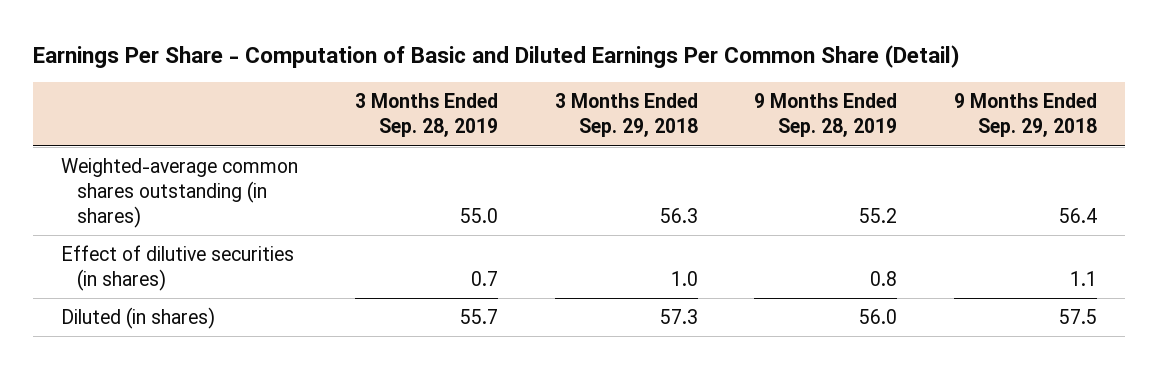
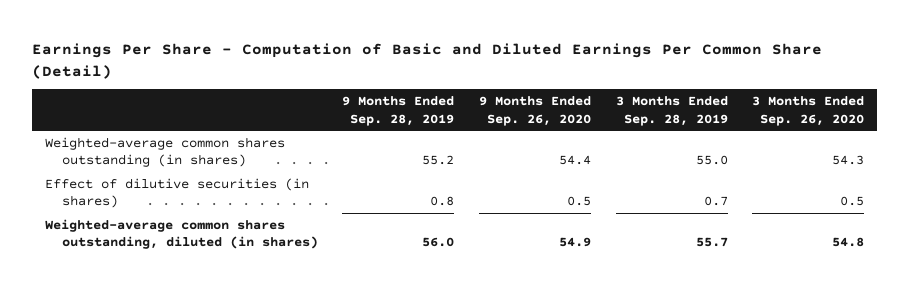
[554,93,698,138] 3 Months Ended Sep. 29, 2018 -> none
[954,93,1098,138] 9 Months Ended Sep. 29, 2018 -> none
none -> [478,96,591,126] 9 Months Ended Sep. 26, 2020
none -> [752,96,865,126] 3 Months Ended Sep. 26, 2020
[61,307,216,330] Diluted (in shares) -> [44,218,318,250] Weighted-average common shares outstanding, diluted (in shares)

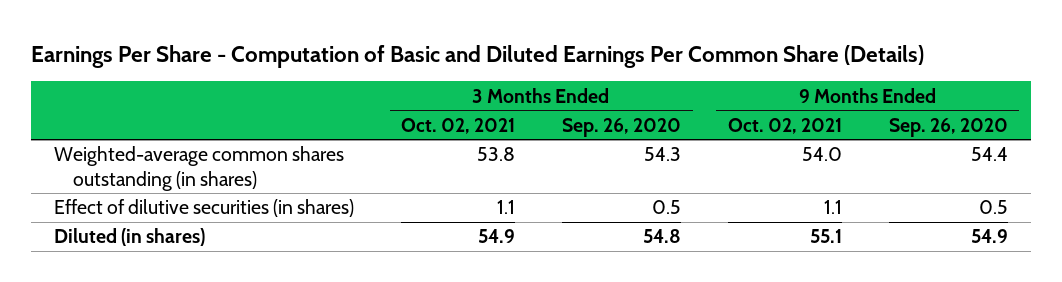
[32,42,823,79] Earnings Per Share - Computation of Basic and Diluted Earnings Per Common Share (Detail) -> [31,44,925,68] Earnings Per Share - Computation of Basic and Diluted Earnings Per Common Share (Details)
[342,96,455,126] 9 Months Ended Sep. 28, 2019 -> none
[615,96,728,126] 3 Months Ended Sep. 28, 2019 -> none
none -> [401,117,516,134] Oct. 02, 2021
none -> [727,117,842,134] Oct. 02, 2021
[44,218,318,250] Weighted-average common shares outstanding, diluted (in shares) -> [54,228,206,247] Diluted (in shares)

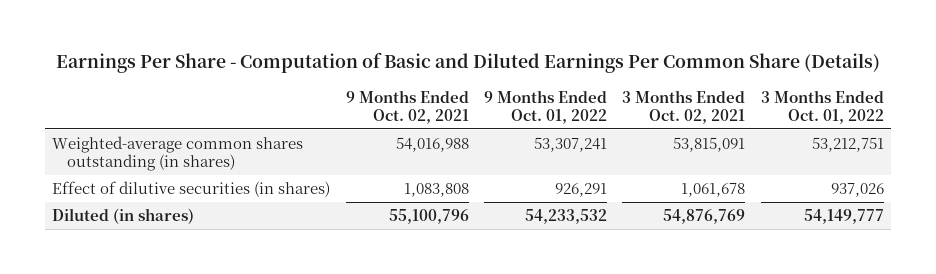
[562,117,682,137] Sep. 26, 2020 -> none
[888,117,1008,137] Sep. 26, 2020 -> none
none -> [483,89,607,124] 9 Months Ended Oct. 01, 2022
none -> [760,89,884,124] 3 Months Ended Oct. 01, 2022
[477,147,516,162] 53.8 -> [673,137,746,153] 53,815,091
[801,147,842,162] 54.0 -> [395,137,469,153] 54,016,988
[497,200,516,215] 1.1 -> [681,183,746,198] 1,061,678
[823,200,842,215] 1.1 -> [403,183,469,198] 1,083,808
[478,229,516,244] 54.9 -> [663,209,746,225] 54,876,769
[809,229,842,244] 55.1 -> [388,209,469,225] 55,100,796

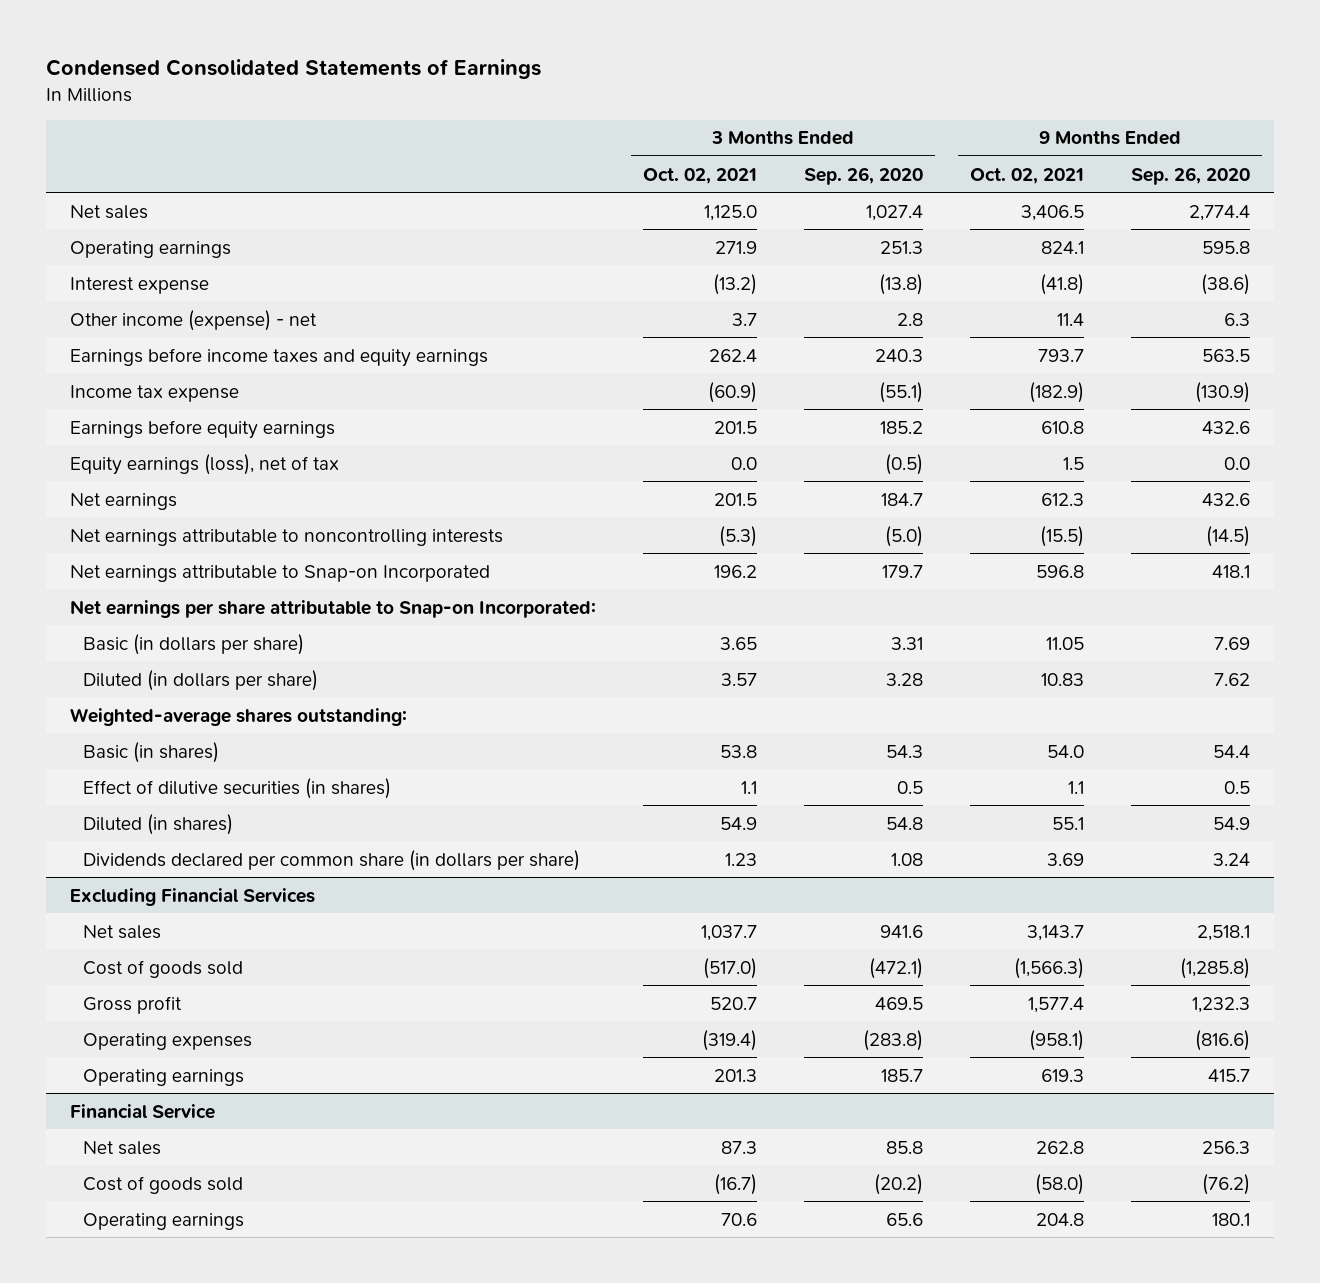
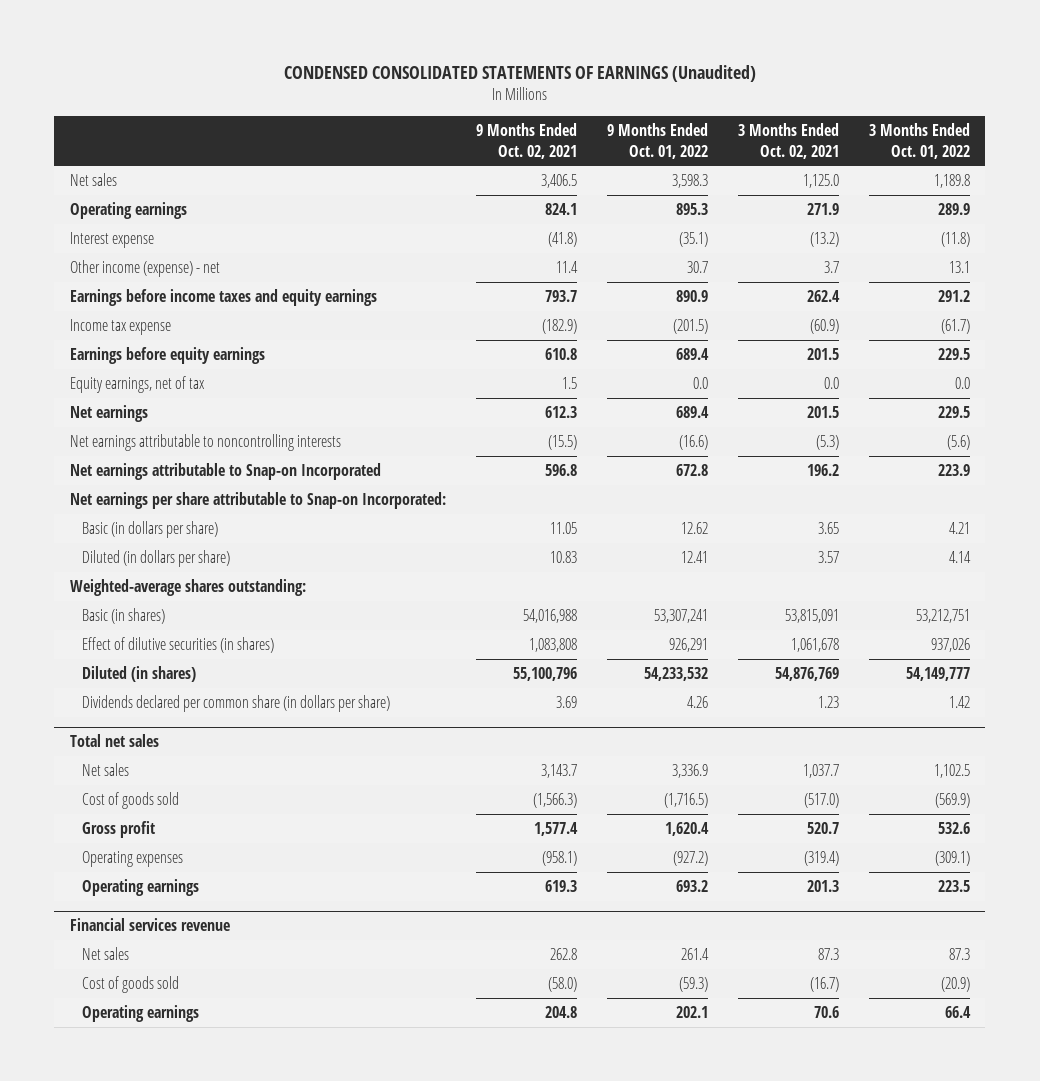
[46,59,542,80] Condensed Consolidated Statements of Earnings -> [283,65,756,83] CONDENSED CONSOLIDATED STATEMENTS OF EARNINGS (Unaudited)
[803,166,923,185] Sep. 26, 2020 -> none
[1131,166,1251,185] Sep. 26, 2020 -> none
none -> [606,123,708,159] 9 Months Ended Oct. 01, 2022
none -> [869,123,971,159] 3 Months Ended Oct. 01, 2022
[69,453,339,475] Equity earnings (loss), net of tax -> [69,376,205,394] Equity earnings, net of tax
[719,744,757,758] 53.8 -> [784,609,839,624] 53,815,091
[1047,744,1085,758] 54.0 -> [522,609,577,624] 54,016,988
[740,780,757,794] 1.1 -> [790,638,839,653] 1,061,678
[1068,780,1085,794] 1.1 -> [528,638,577,653] 1,083,808
[719,816,757,830] 54.9 -> [774,667,839,682] 54,876,769
[1052,816,1085,830] 55.1 -> [512,667,577,682] 55,100,796
[69,887,315,906] Excluding Financial Services -> [69,734,159,748] Total net sales
[69,1103,215,1119] Financial Service -> [69,918,230,932] Financial services revenue

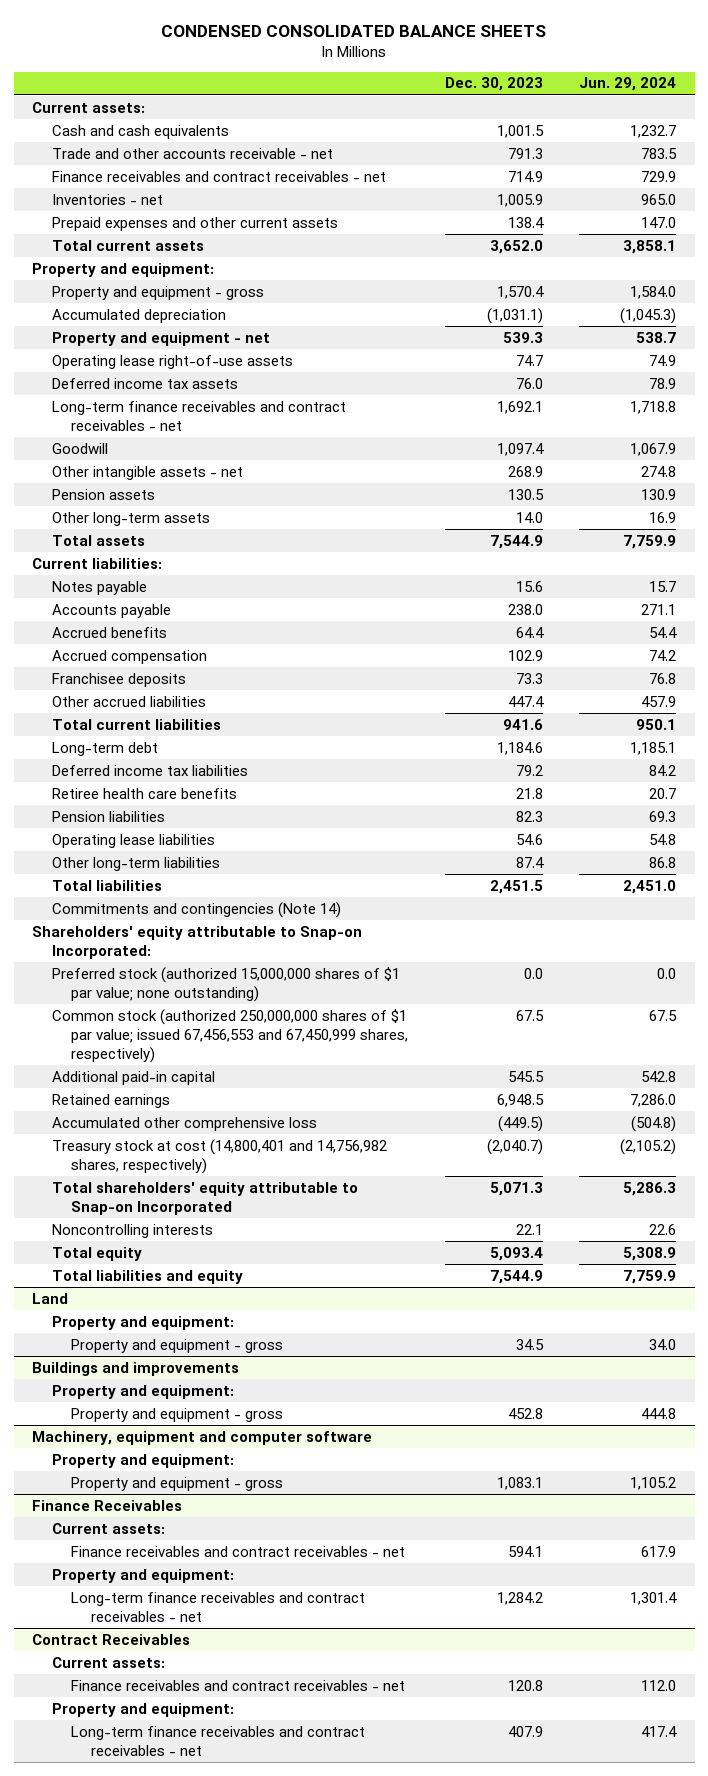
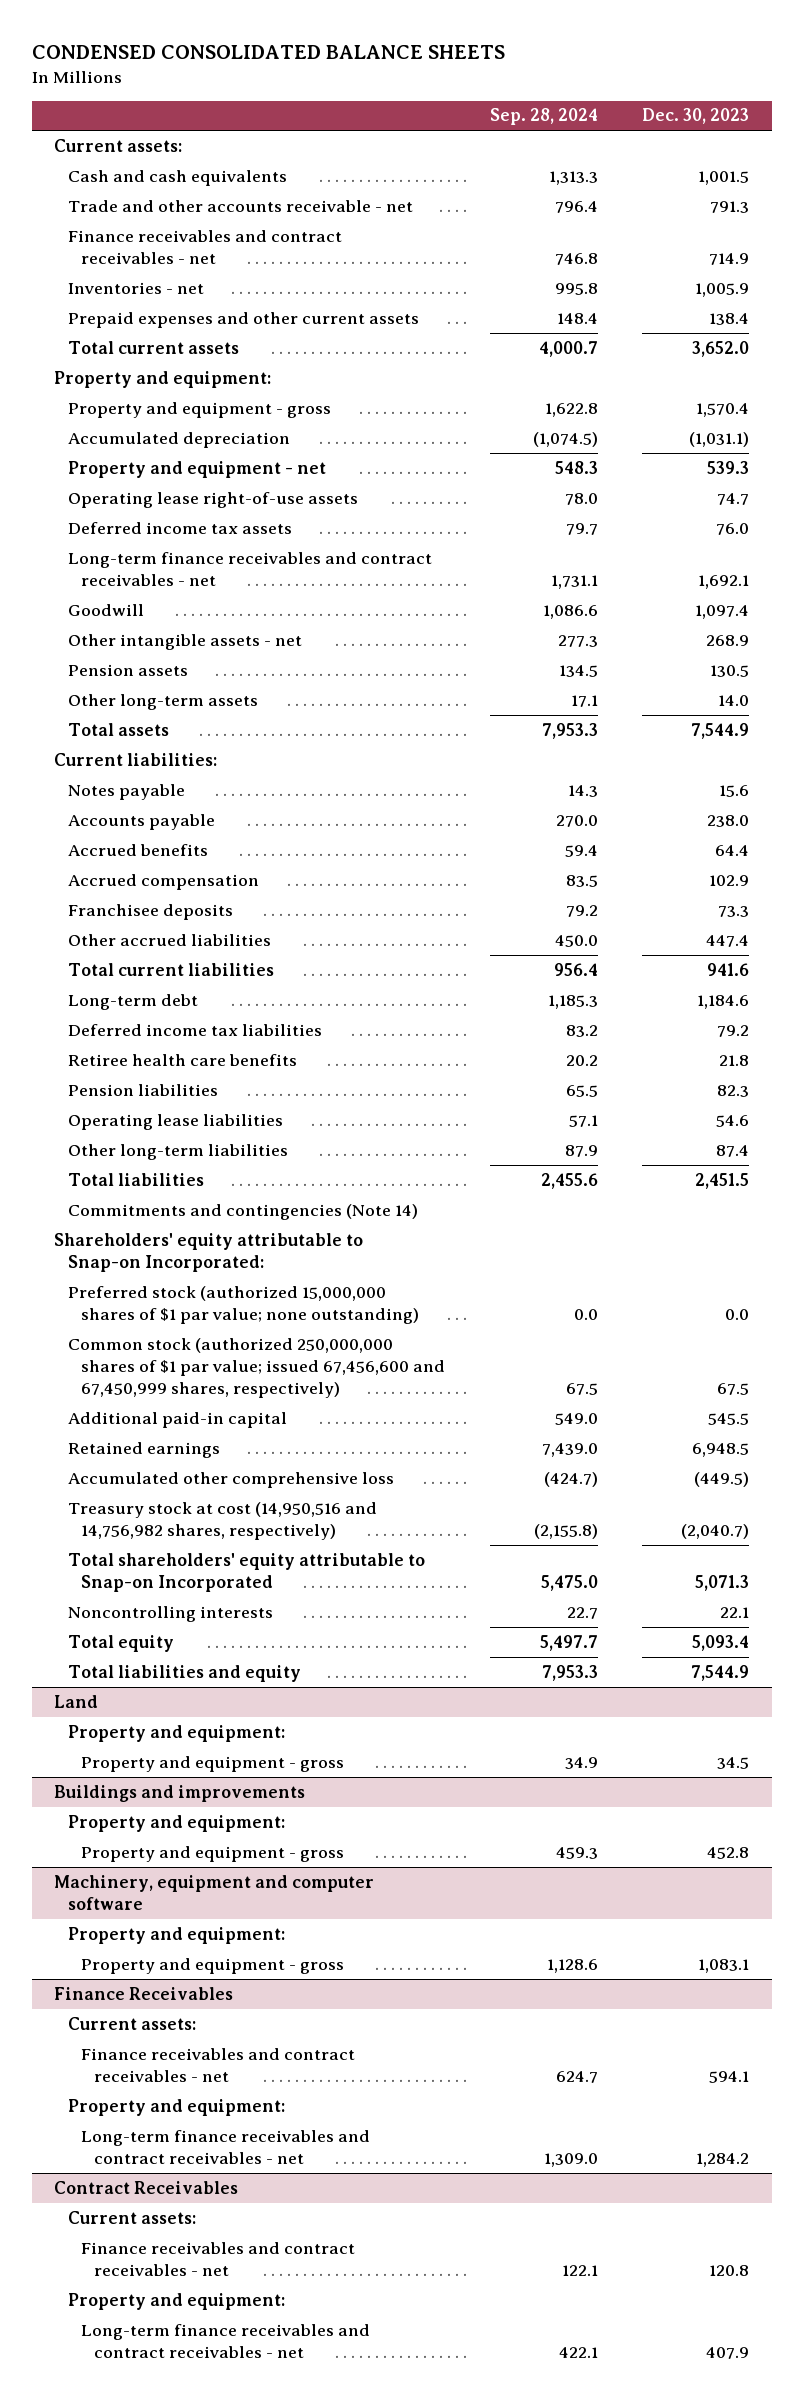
[579,77,677,92] Jun. 29, 2024 -> none
none -> [489,108,598,126] Sep. 28, 2024
[51,1008,409,1063] Common stock (authorized 250,000,000 shares of $1 par value; issued 67,456,553 and 67,450,999 shares, respectively) -> [67,1337,445,1399] Common stock (authorized 250,000,000 shares of $1 par value; issued 67,456,600 and 67,450,999 shares, respectively)
[51,1138,387,1174] Treasury stock at cost (14,800,401 and 14,756,982 shares, respectively) -> [67,1501,377,1541] Treasury stock at cost (14,950,516 and 14,756,982 shares, respectively)

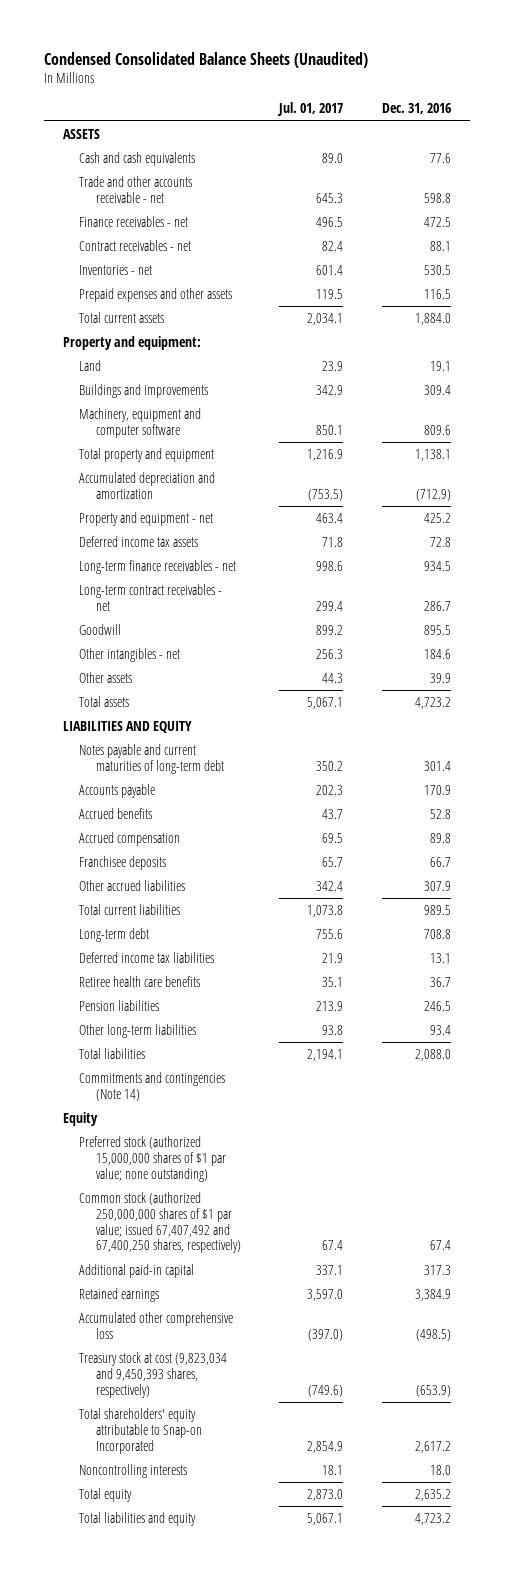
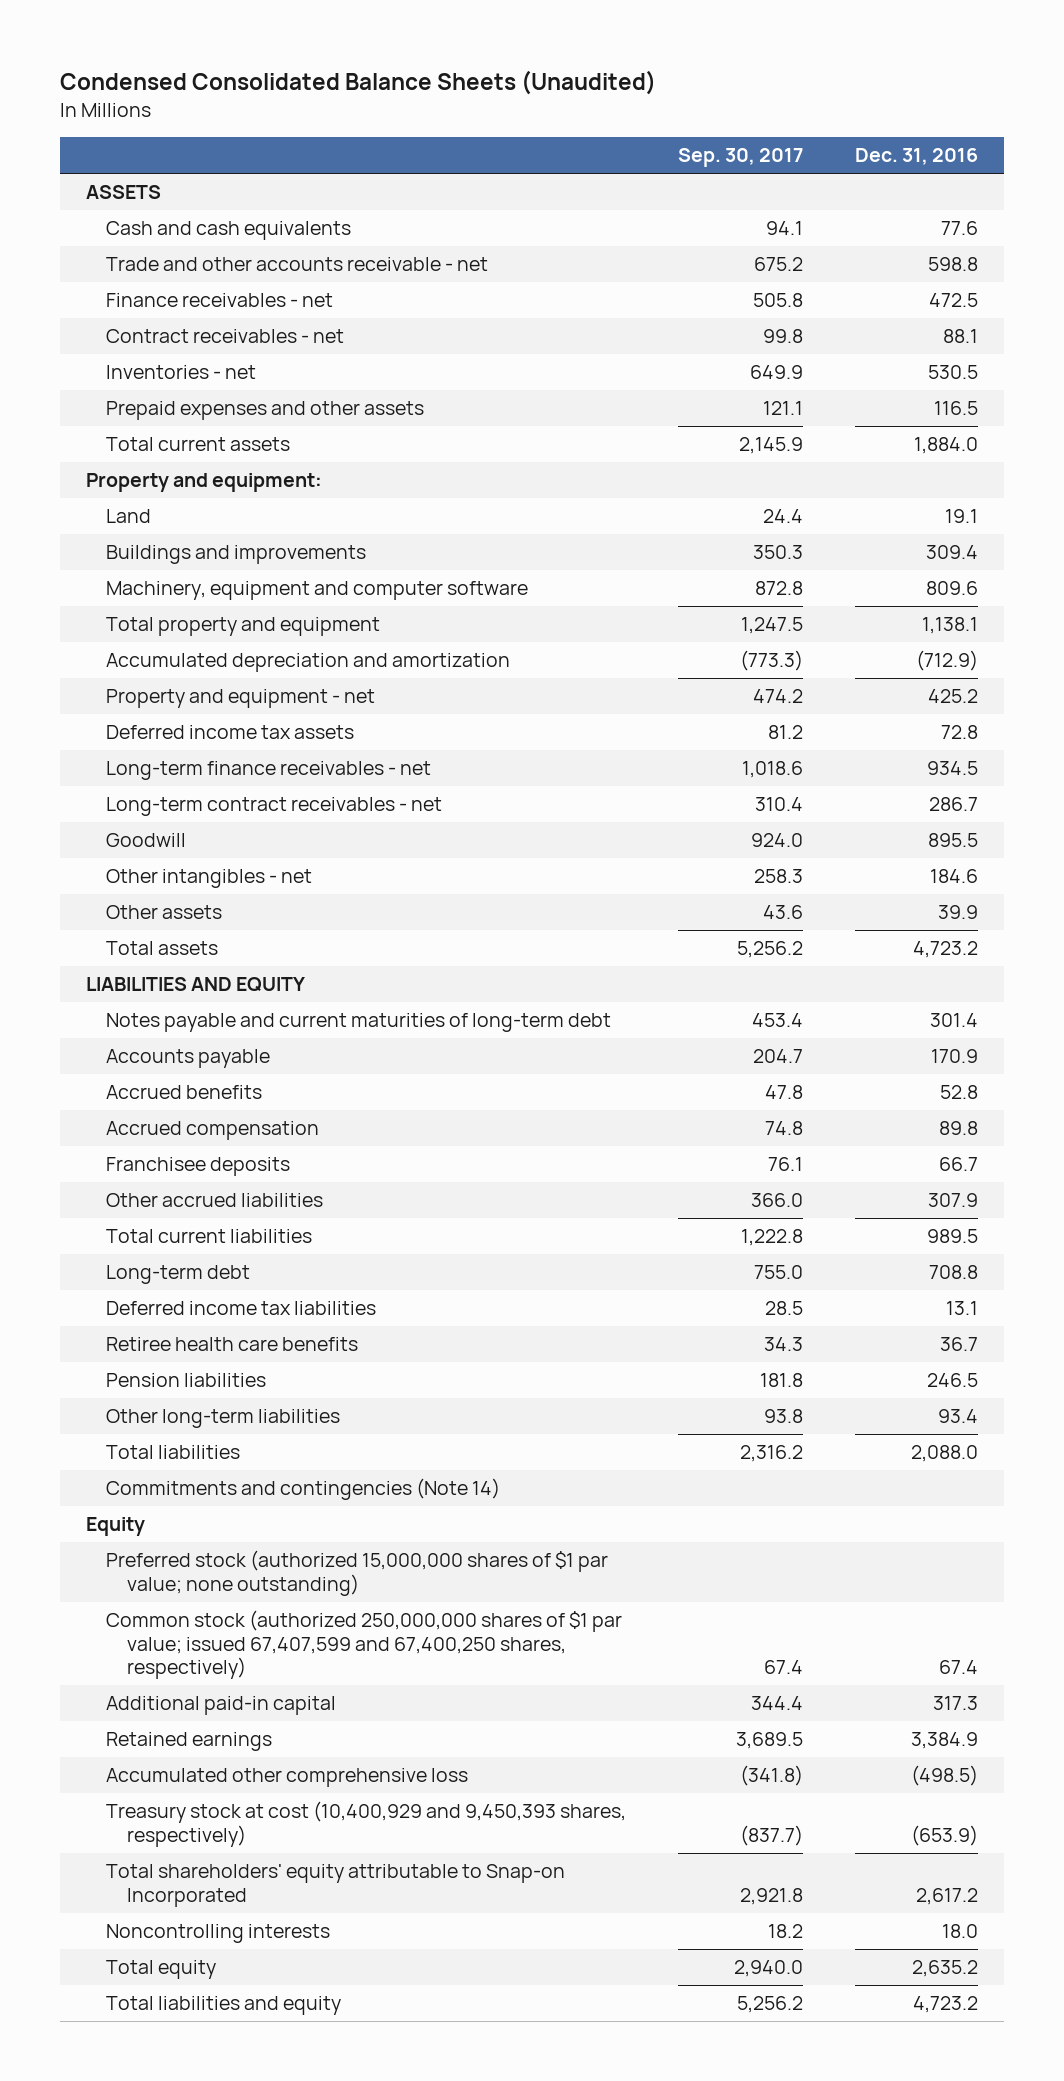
[277,102,344,117] Jul. 01, 2017 -> none
none -> [678,147,804,167] Sep. 30, 2017
[79,1192,241,1254] Common stock (authorized 250,000,000 shares of $1 par value; issued 67,407,492 and 67,400,250 shares, respectively) -> [106,1610,623,1679] Common stock (authorized 250,000,000 shares of $1 par value; issued 67,407,599 and 67,400,250 shares, respectively)
[79,1352,228,1398] Treasury stock at cost (9,823,034 and 9,450,393 shares, respectively) -> [106,1801,627,1847] Treasury stock at cost (10,400,929 and 9,450,393 shares, respectively)

